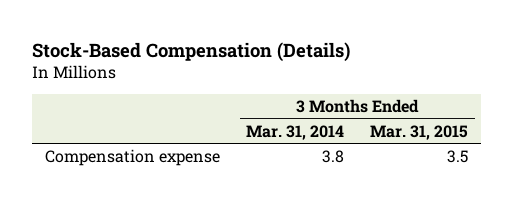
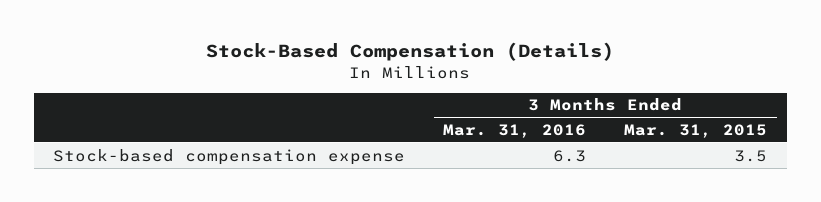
[246,124,345,140] Mar. 31, 2014 -> none
none -> [443,123,587,138] Mar. 31, 2016
[44,149,220,167] Compensation expense -> [53,148,406,165] Stock-based compensation expense

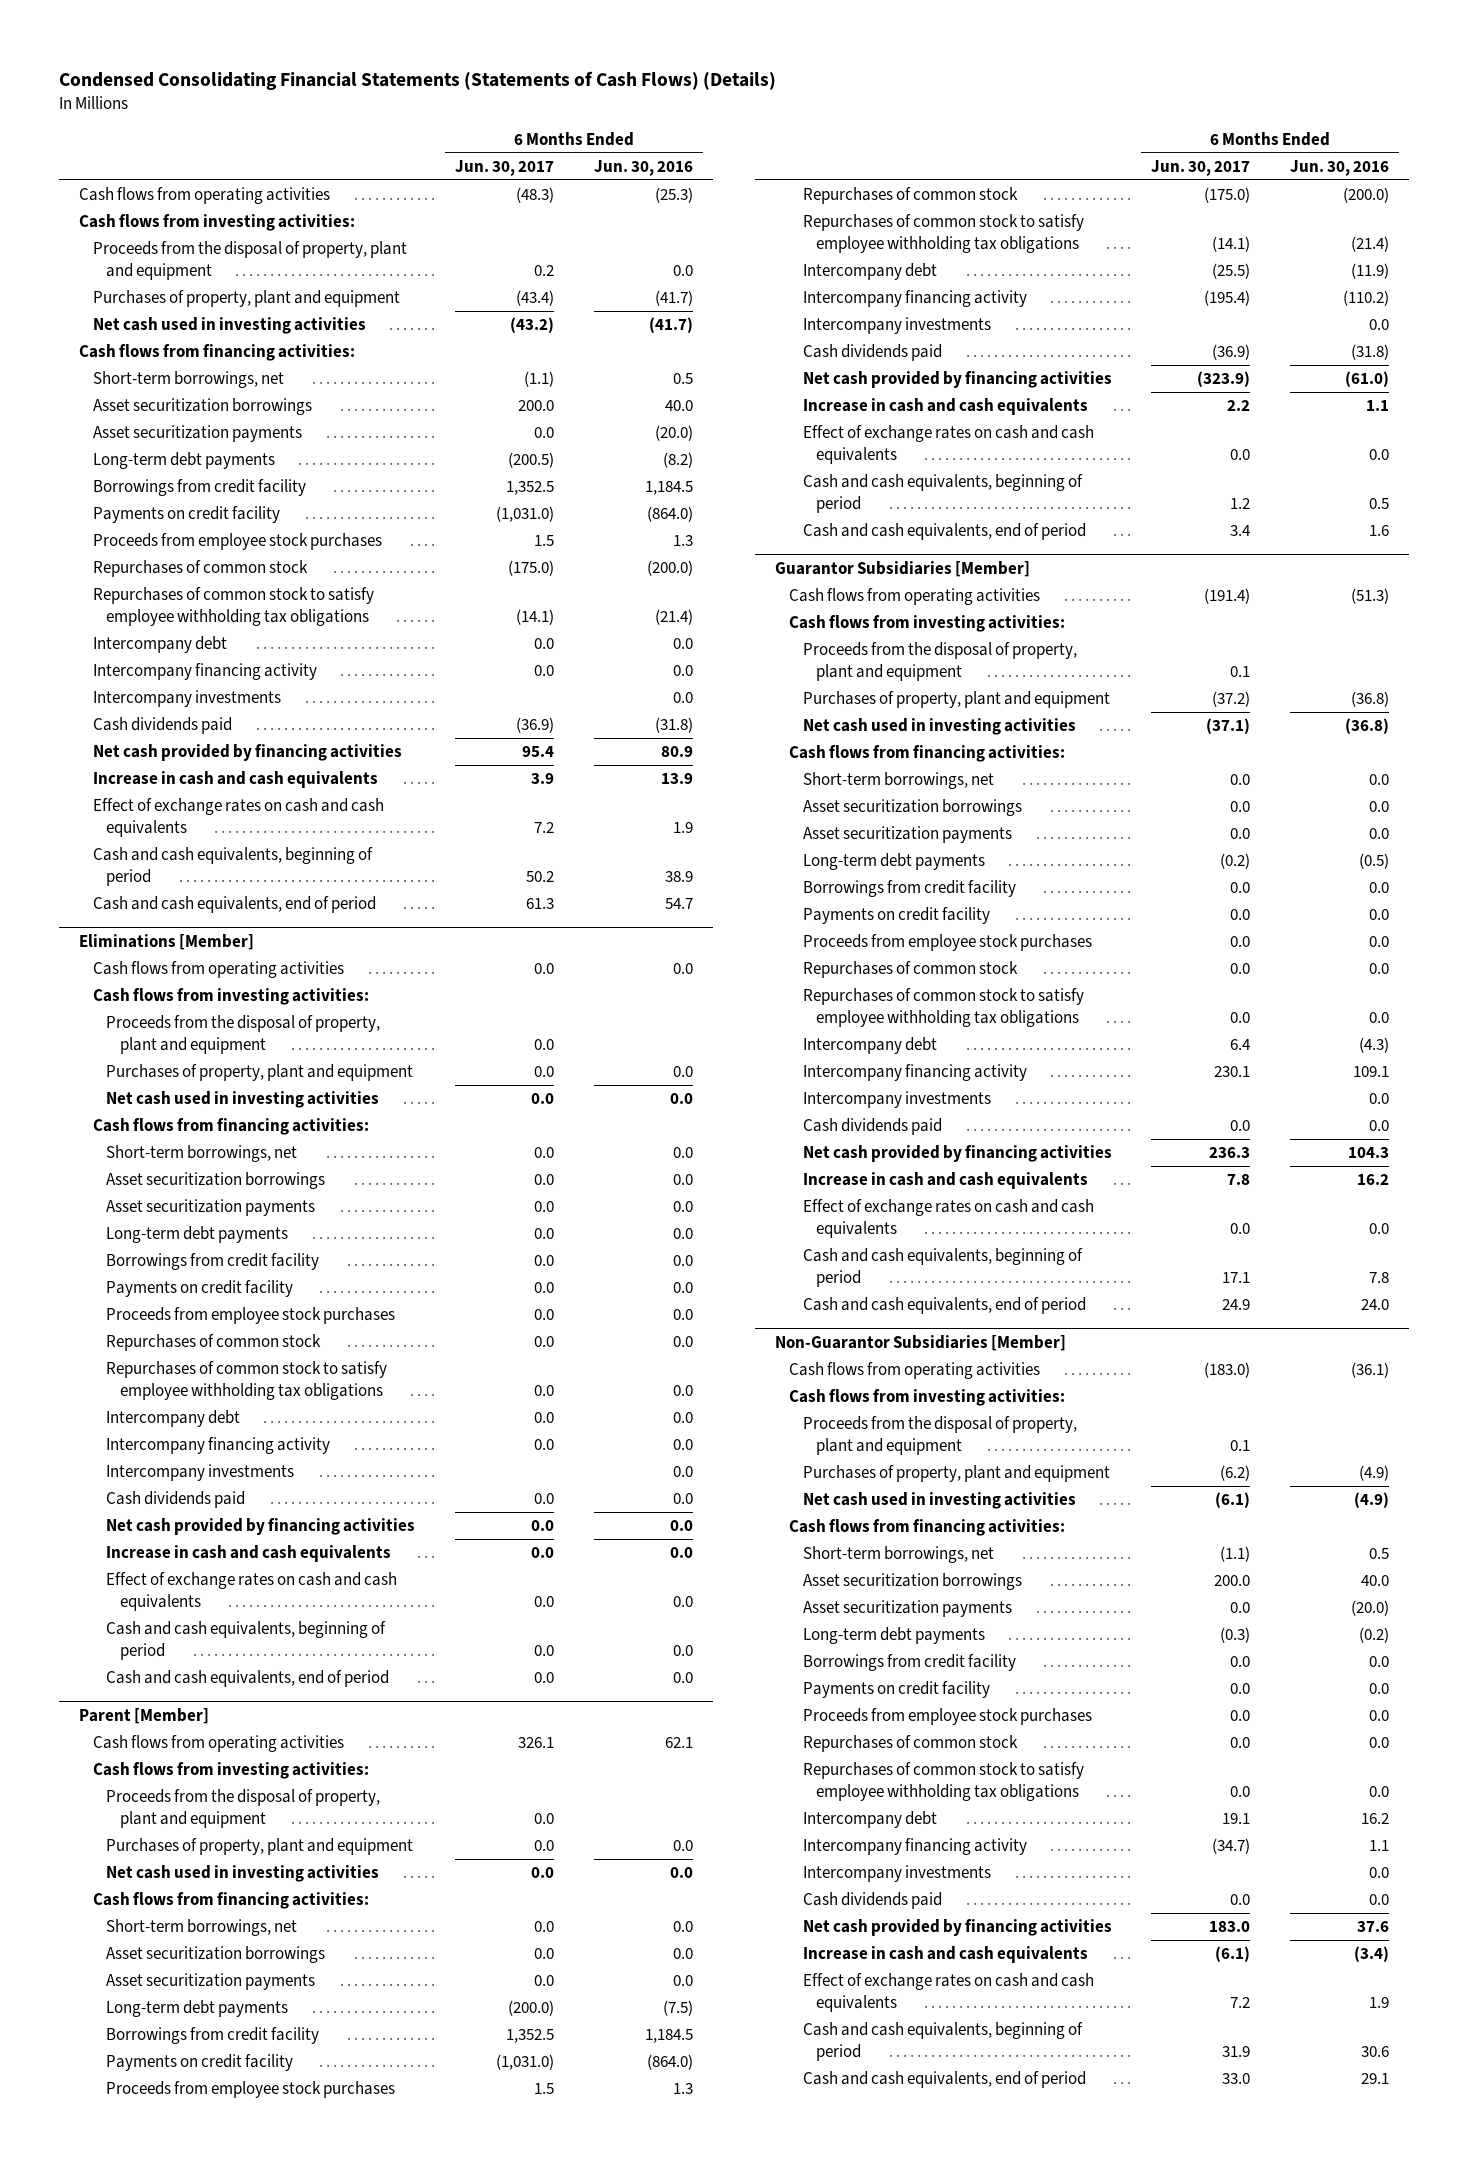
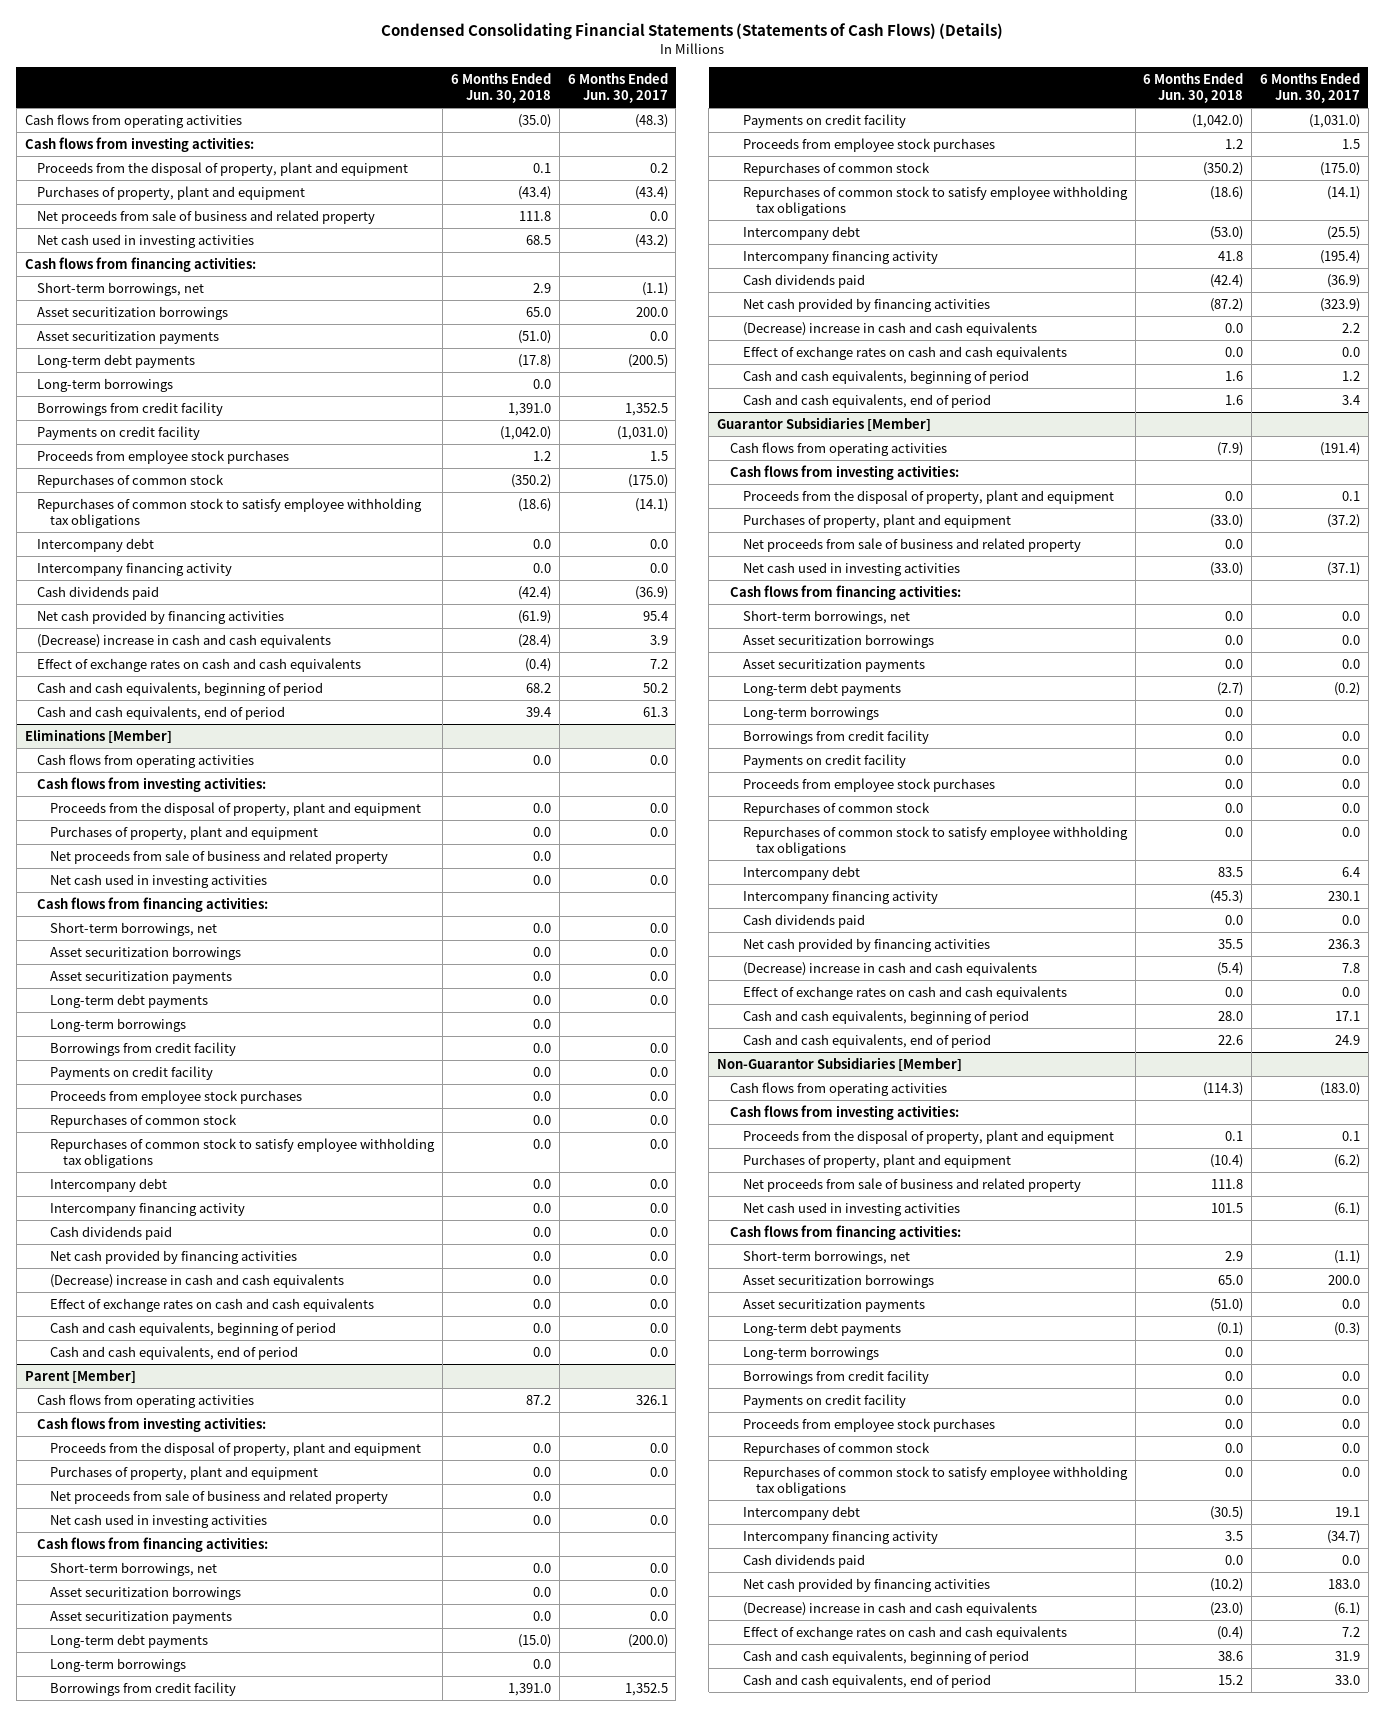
[593,159,693,176] Jun. 30, 2016 -> none
none -> [450,72,551,103] 6 Months Ended Jun. 30, 2018
none -> [37,209,376,224] Net proceeds from sale of business and related property
none -> [37,377,174,392] Long-term borrowings
[92,690,281,708] Intercompany investments -> none
[92,771,378,789] Increase in cash and cash equivalents -> [37,633,332,648] (Decrease) increase in cash and cash equivalents
none -> [50,849,389,864] Net proceeds from sale of business and related property
none -> [50,1017,187,1032] Long-term borrowings
[106,1464,295,1482] Intercompany investments -> none
[106,1545,392,1563] Increase in cash and cash equivalents -> [50,1273,345,1288] (Decrease) increase in cash and cash equivalents
none -> [50,1489,389,1504] Net proceeds from sale of business and related property
none -> [50,1657,187,1672] Long-term borrowings
[802,317,991,335] Intercompany investments -> none
[802,398,1088,416] Increase in cash and cash equivalents -> [742,321,1037,336] (Decrease) increase in cash and cash equivalents
none -> [742,537,1081,552] Net proceeds from sale of business and related property
none -> [742,705,879,720] Long-term borrowings
[802,1091,991,1109] Intercompany investments -> none
[802,1172,1088,1190] Increase in cash and cash equivalents -> [742,961,1037,976] (Decrease) increase in cash and cash equivalents
none -> [742,1177,1081,1192] Net proceeds from sale of business and related property
none -> [742,1345,879,1360] Long-term borrowings
[802,1865,991,1883] Intercompany investments -> none
[802,1946,1088,1964] Increase in cash and cash equivalents -> [742,1601,1037,1616] (Decrease) increase in cash and cash equivalents

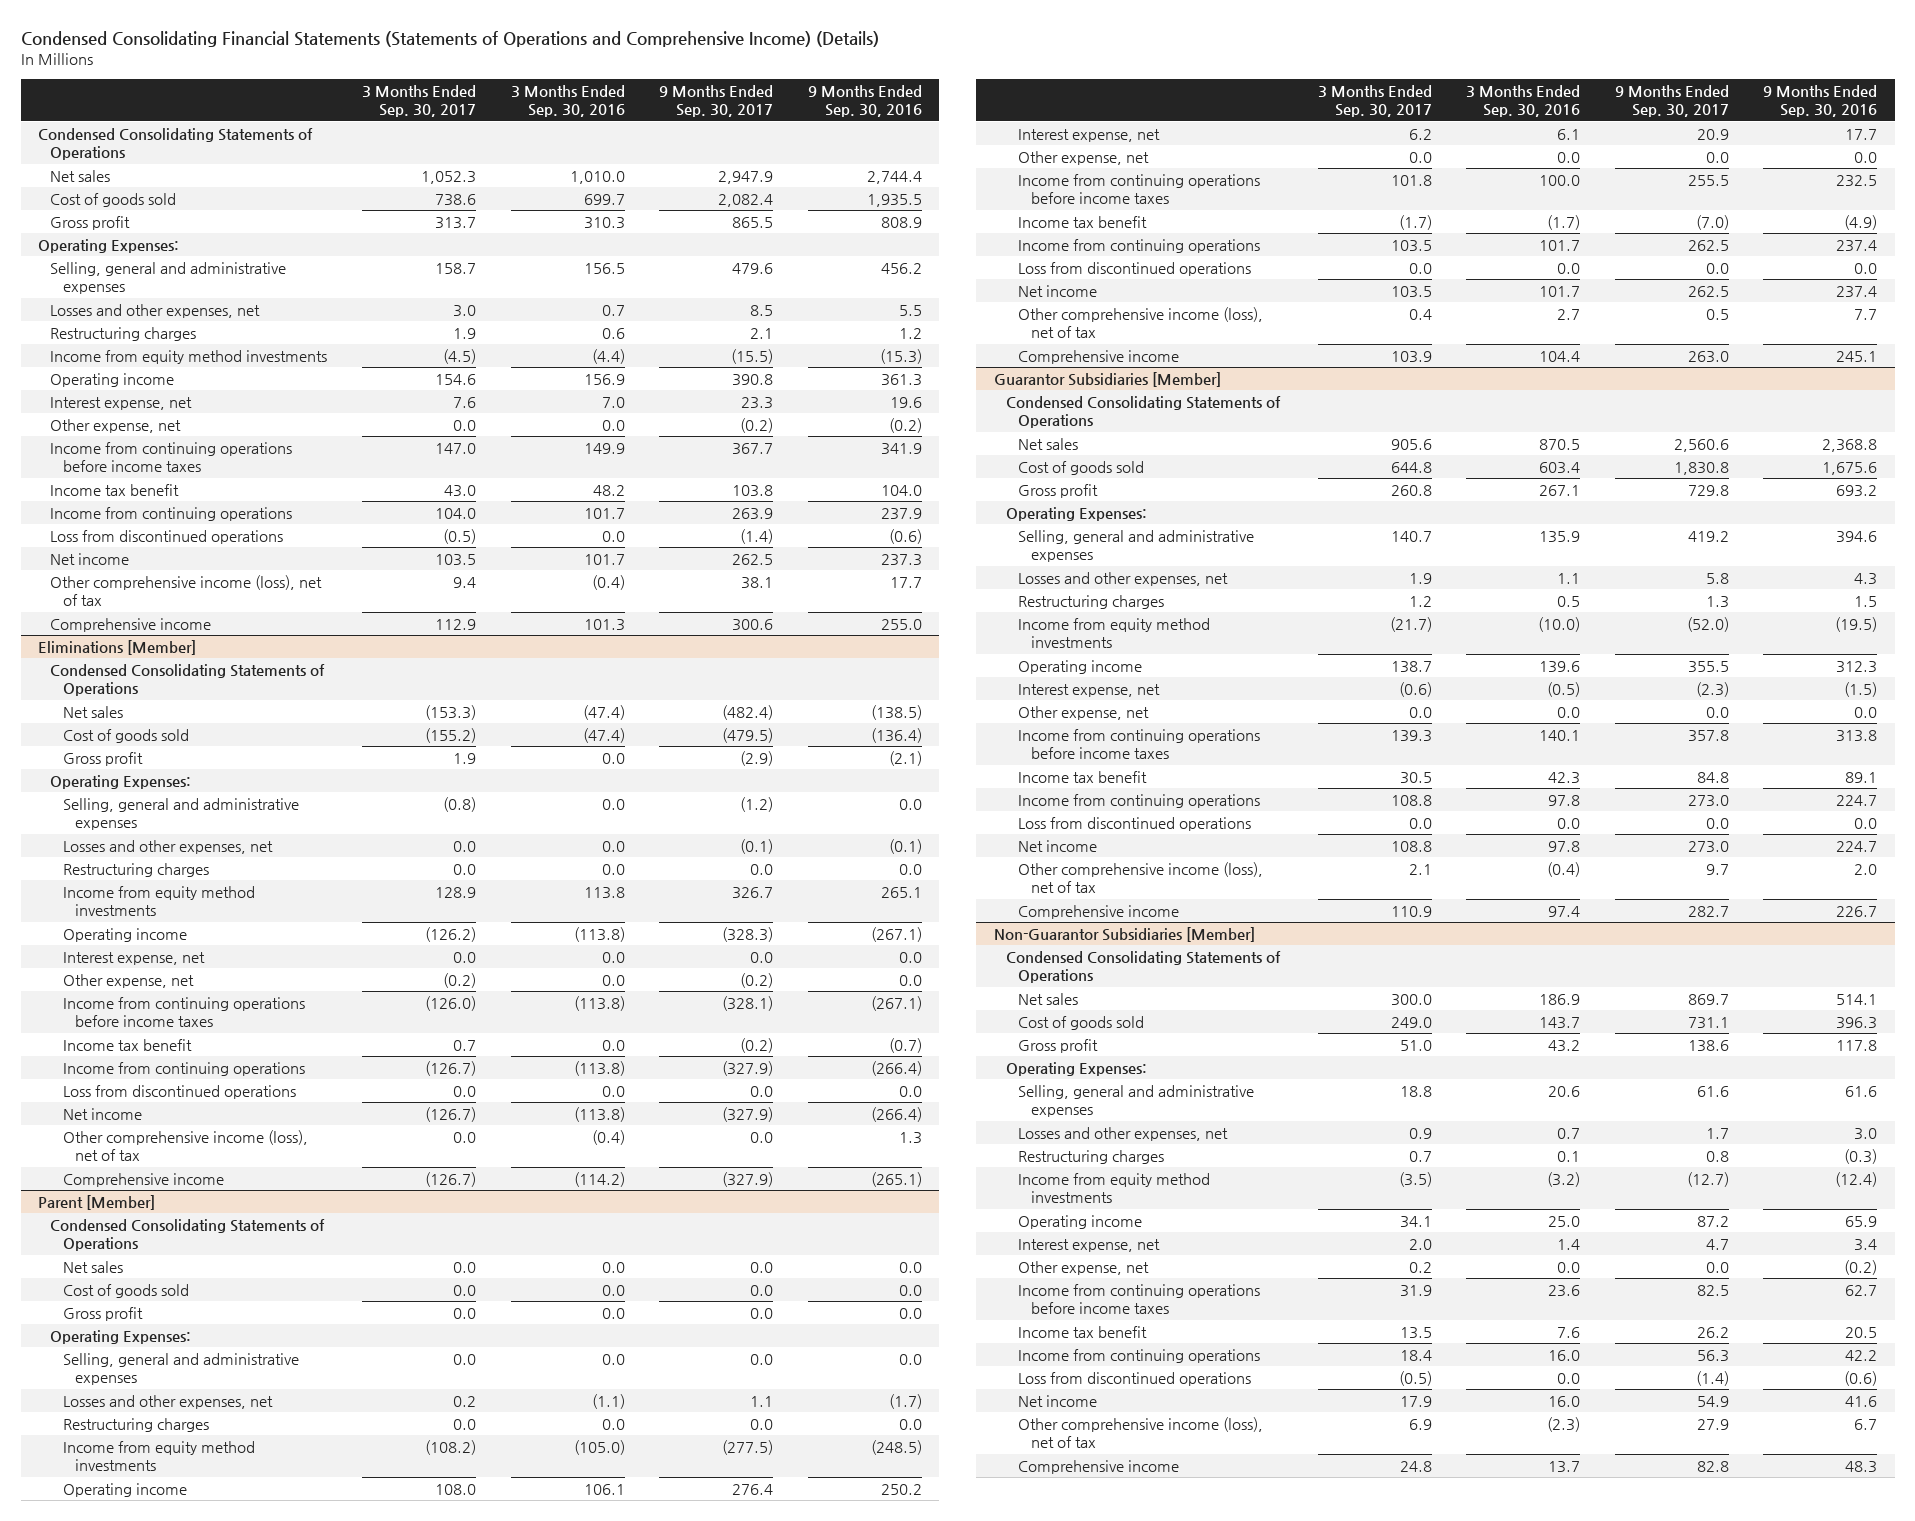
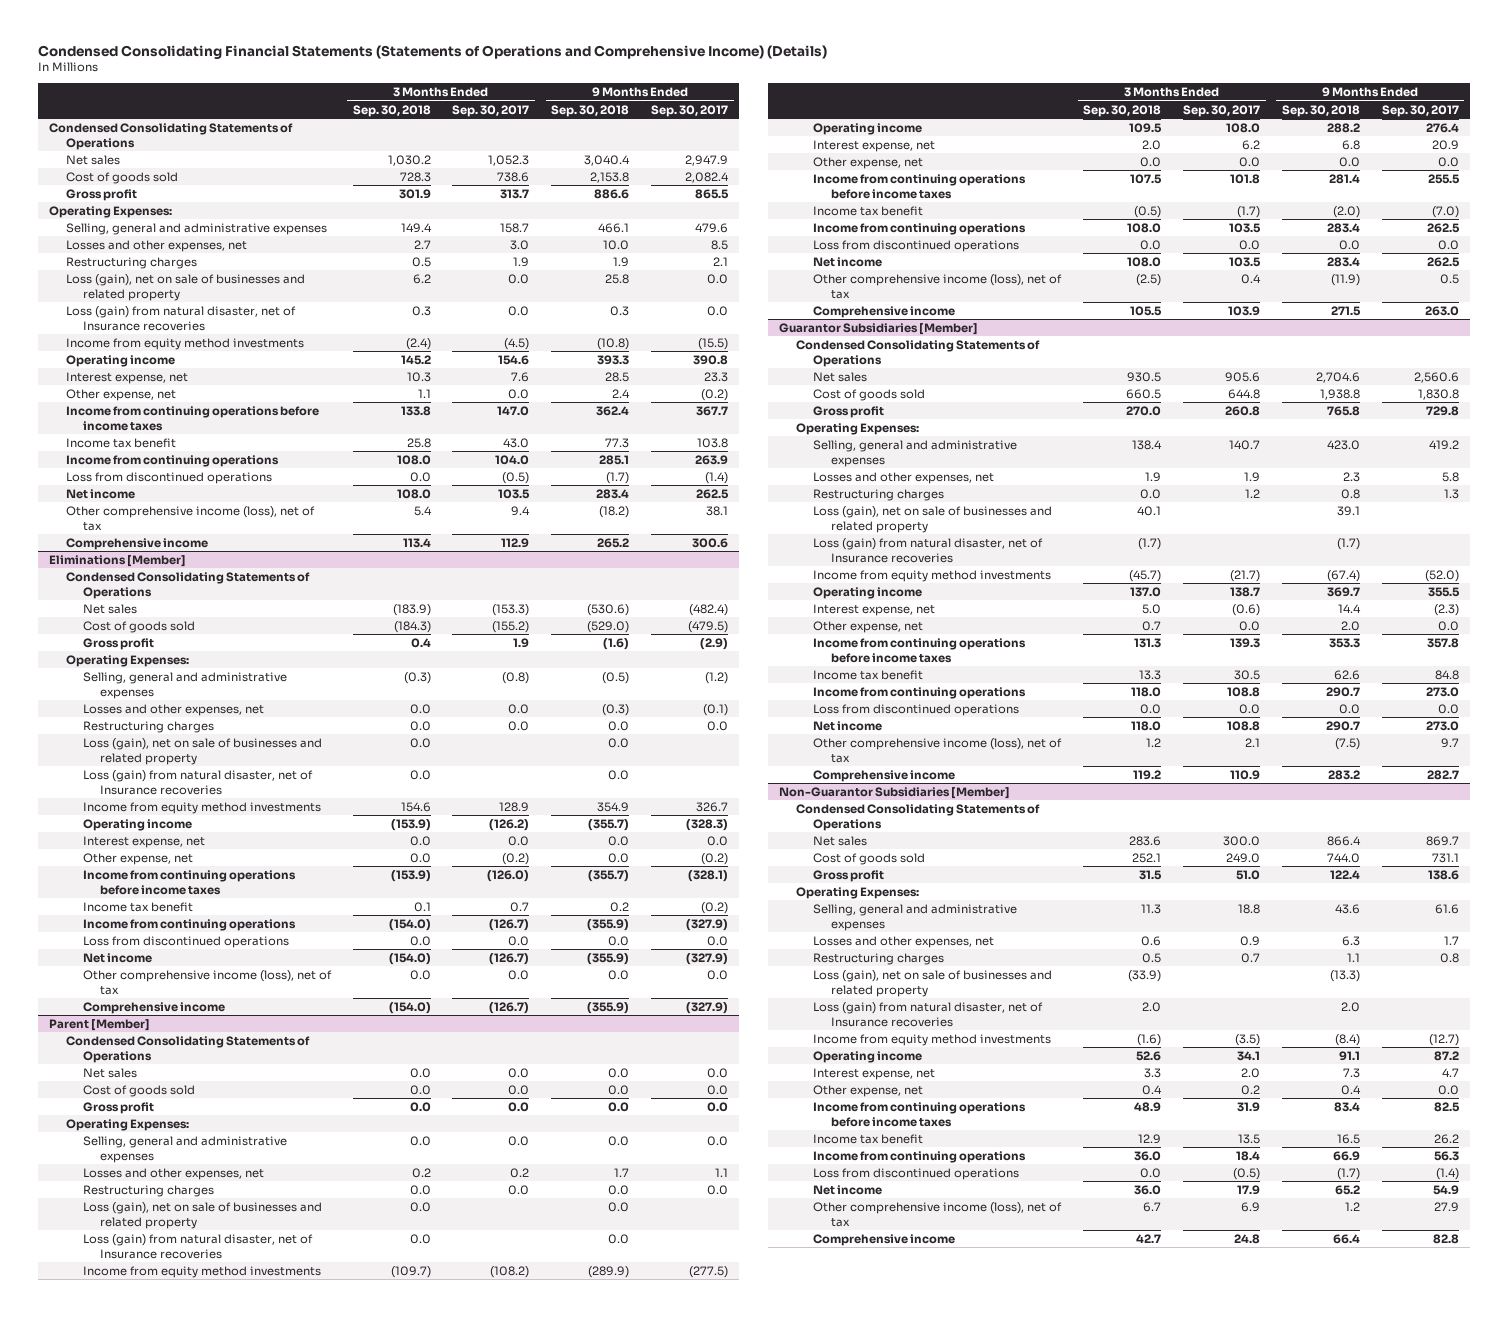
[510,84,625,118] 3 Months Ended Sep. 30, 2016 -> none
[807,84,922,118] 9 Months Ended Sep. 30, 2016 -> none
none -> [352,104,431,117] Sep. 30, 2018
none -> [551,104,630,117] Sep. 30, 2018
none -> [65,273,305,301] Loss (gain), net on sale of businesses and related property
none -> [65,305,296,331] Loss (gain) from natural disaster, net of Insurance recoveries
none -> [82,737,322,765] Loss (gain), net on sale of businesses and related property
none -> [82,769,313,795] Loss (gain) from natural disaster, net of Insurance recoveries
none -> [82,1201,322,1229] Loss (gain), net on sale of businesses and related property
none -> [82,1233,313,1259] Loss (gain) from natural disaster, net of Insurance recoveries
none -> [813,505,1053,533] Loss (gain), net on sale of businesses and related property
none -> [813,537,1044,563] Loss (gain) from natural disaster, net of Insurance recoveries
none -> [813,969,1053,997] Loss (gain), net on sale of businesses and related property
none -> [813,1001,1044,1027] Loss (gain) from natural disaster, net of Insurance recoveries

